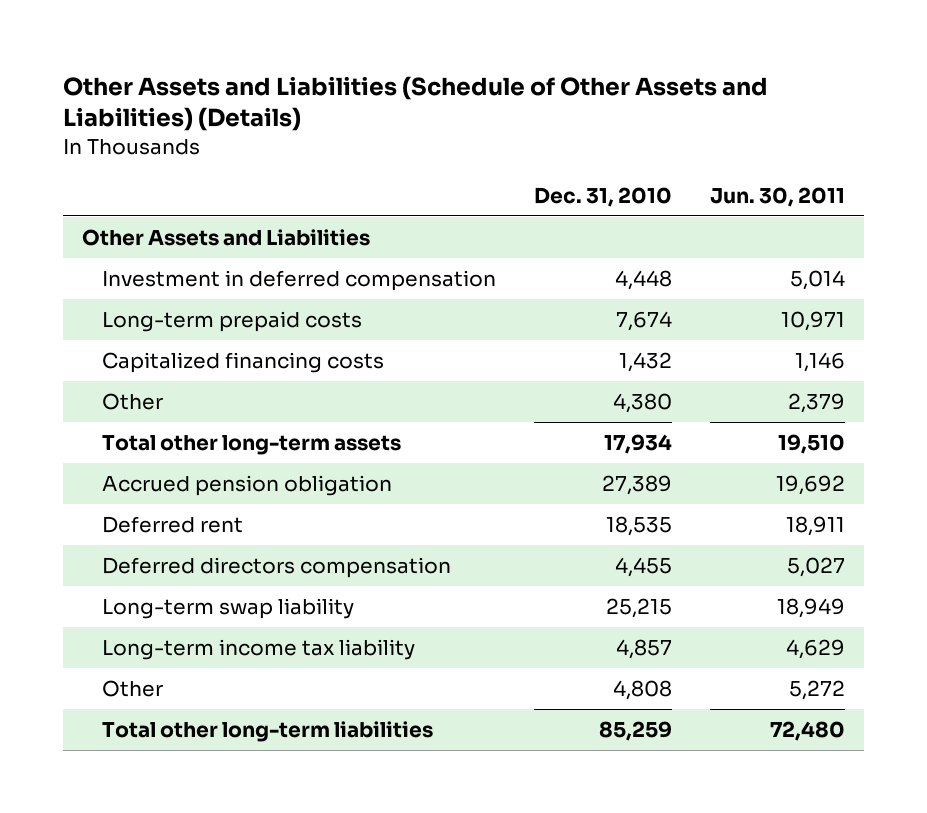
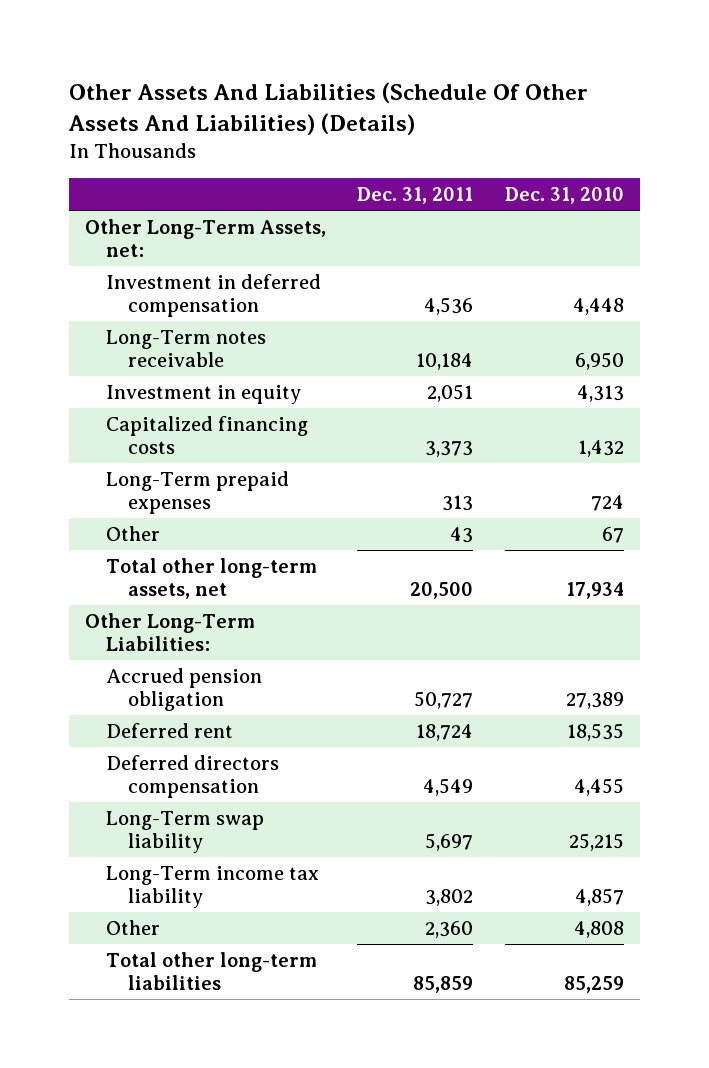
[63,75,769,132] Other Assets and Liabilities (Schedule of Other Assets and Liabilities) (Details) -> [67,81,588,135] Other Assets And Liabilities (Schedule Of Other Assets And Liabilities) (Details)
[710,186,846,207] Jun. 30, 2011 -> none
none -> [357,187,474,205] Dec. 31, 2011
[82,229,371,247] Other Assets and Liabilities -> none
none -> [84,219,326,258] Other Long-Term Assets, net:
[102,311,363,333] Long-term prepaid costs -> [106,330,267,368] Long-Term notes receivable
[616,311,673,332] 7,674 -> [575,352,625,371] 6,950
none -> [106,385,302,405] Investment in equity
none -> [106,471,290,515] Long-Term prepaid expenses
[613,393,673,414] 4,380 -> [602,527,625,544] 67
[102,435,402,456] Total other long-term assets -> [106,558,318,600] Total other long-term assets, net
none -> [84,613,255,652] Other Long-Term Liabilities:
[102,598,355,620] Long-term swap liability -> [106,811,265,854] Long-Term swap liability
[102,639,416,661] Long-term income tax liability -> [106,866,320,909] Long-Term income tax liability

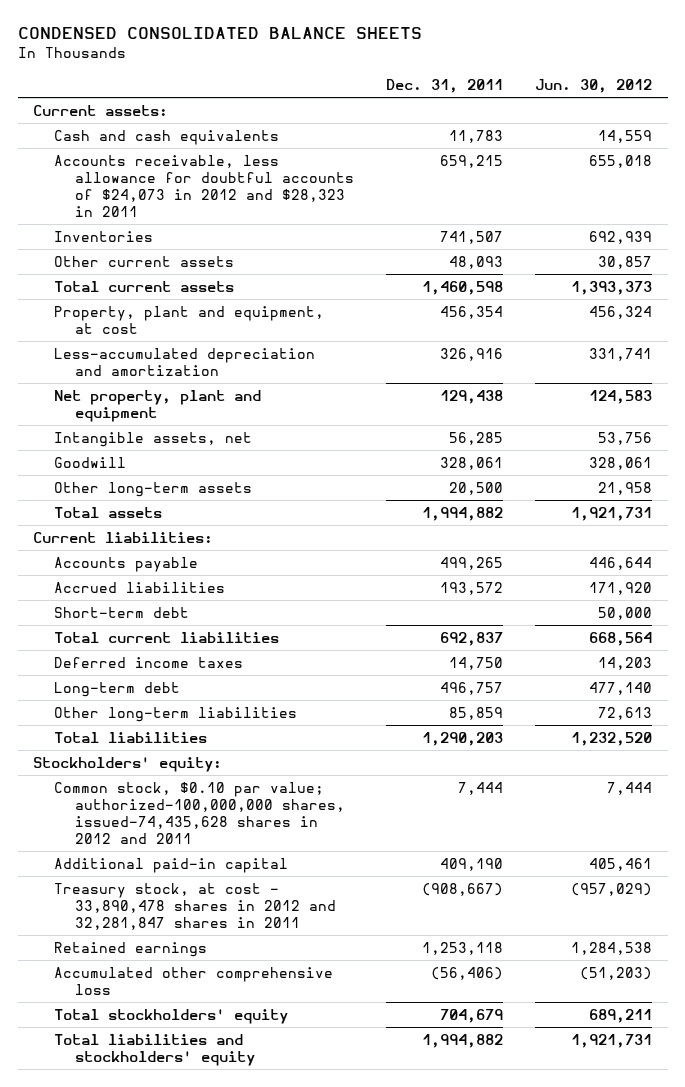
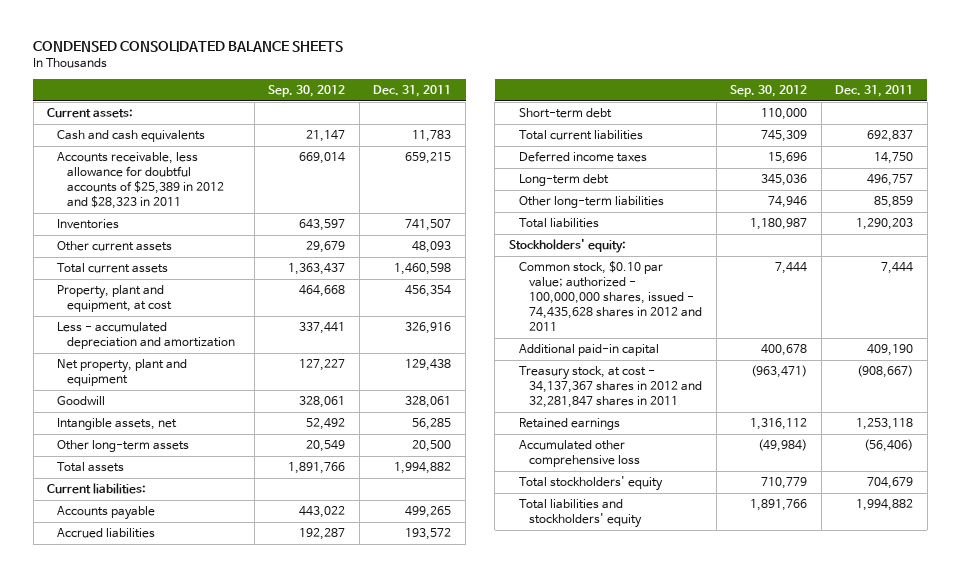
[534,79,652,94] Jun. 30, 2012 -> none
none -> [268,85,346,98] Sep. 30, 2012
[54,154,355,218] Accounts receivable, less allowance for doubtful accounts of $24,073 in 2012 and $28,323 in 2011 -> [57,152,225,209] Accounts receivable, less allowance for doubtful accounts of $25,389 in 2012 and $28,323 in 2011
[54,347,316,376] Less-accumulated depreciation and amortization -> [57,322,236,350] Less - accumulated depreciation and amortization
[54,431,253,447] Intangible assets, net -> [57,418,178,431] Intangible assets, net
[54,781,346,845] Common stock, $0.10 par value; authorized-100,000,000 shares, issued-74,435,628 shares in 2012 and 2011 -> [519,261,703,331] Common stock, $0.10 par value; authorized - 100,000,000 shares, issued - 74,435,628 shares in 2012 and 2011
[54,882,337,931] Treasury stock, at cost - 33,890,478 shares in 2012 and 32,281,847 shares in 2011 -> [519,366,703,408] Treasury stock, at cost - 34,137,367 shares in 2012 and 32,281,847 shares in 2011

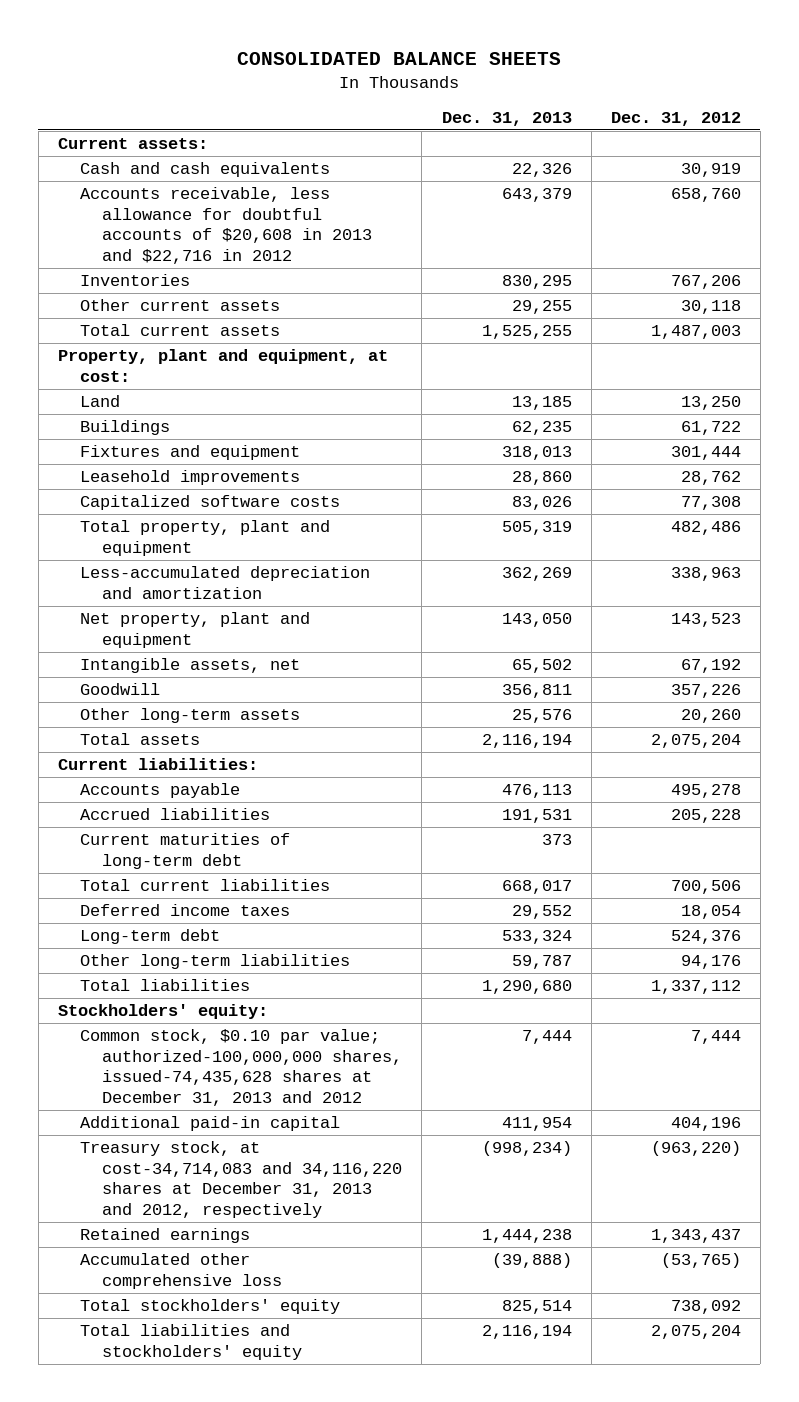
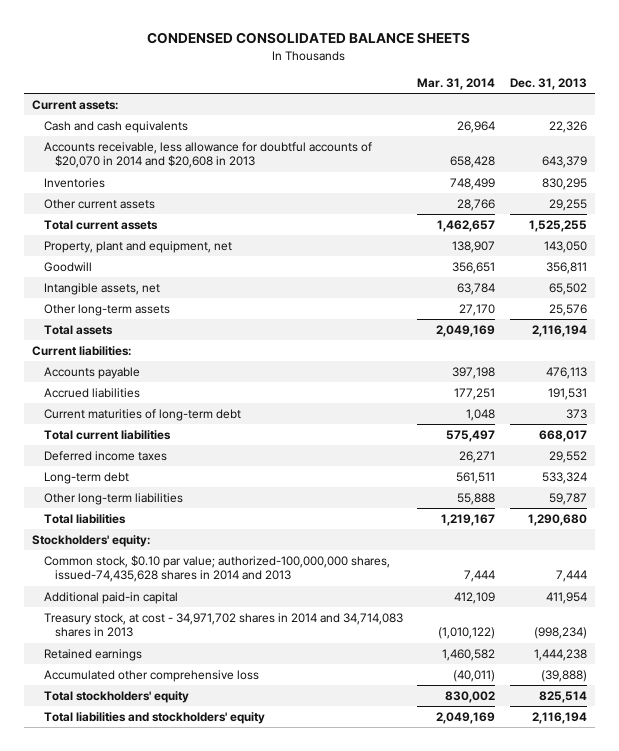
[237,51,562,65] CONSOLIDATED BALANCE SHEETS -> [147,32,471,45] CONDENSED CONSOLIDATED BALANCE SHEETS
[610,111,741,126] Dec. 31, 2012 -> none
none -> [417,77,496,90] Mar. 31, 2014
[80,187,373,264] Accounts receivable, less allowance for doubtful accounts of $20,608 in 2013 and $22,716 in 2012 -> [43,141,372,169] Accounts receivable, less allowance for doubtful accounts of $20,070 in 2014 and $20,608 in 2013
[57,349,388,382] Property, plant and equipment, at cost: -> none
[80,395,121,408] Land -> none
[80,420,171,436] Buildings -> none
[80,445,301,461] Fixtures and equipment -> none
[80,470,301,486] Leasehold improvements -> none
[80,495,341,511] Capitalized software costs -> none
[80,520,331,556] Total property, plant and equipment -> none
[80,566,371,599] Less-accumulated depreciation and amortization -> none
[80,612,311,648] Net property, plant and equipment -> [43,240,232,253] Property, plant and equipment, net
[80,658,301,674] Intangible assets, net -> [43,282,160,295] Intangible assets, net
[80,1029,403,1106] Common stock, $0.10 par value; authorized-100,000,000 shares, issued-74,435,628 shares at December 31, 2013 and 2012 -> [43,554,390,583] Common stock, $0.10 par value; authorized-100,000,000 shares, issued-74,435,628 shares in 2014 and 2013
[80,1141,403,1218] Treasury stock, at cost-34,714,083 and 34,116,220 shares at December 31, 2013 and 2012, respectively -> [43,612,403,638] Treasury stock, at cost - 34,971,702 shares in 2014 and 34,714,083 shares in 2013

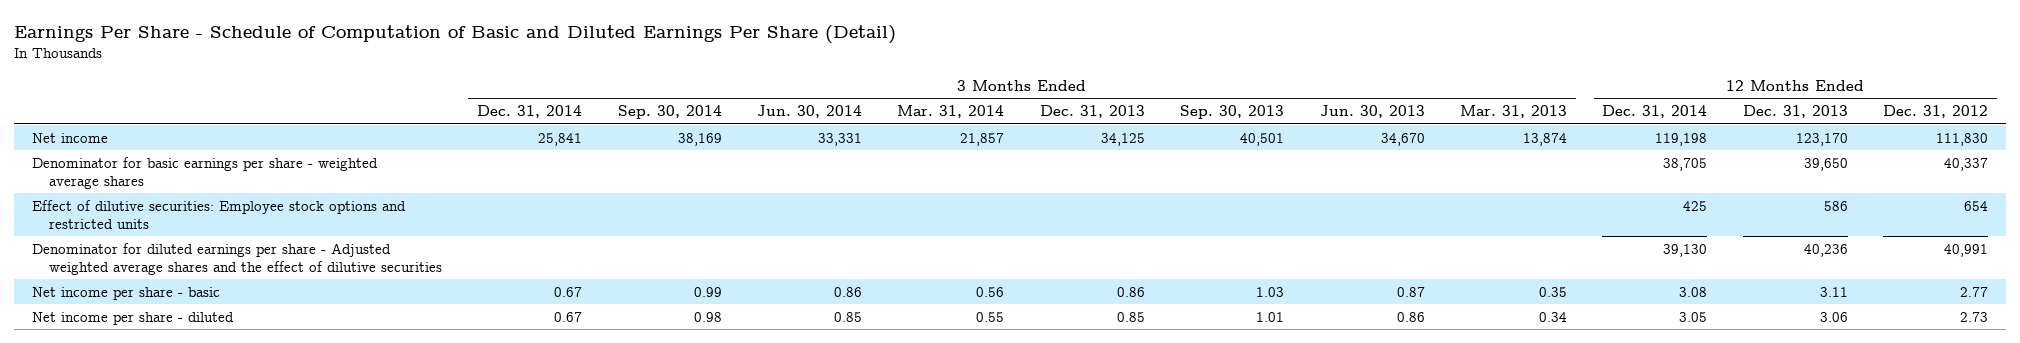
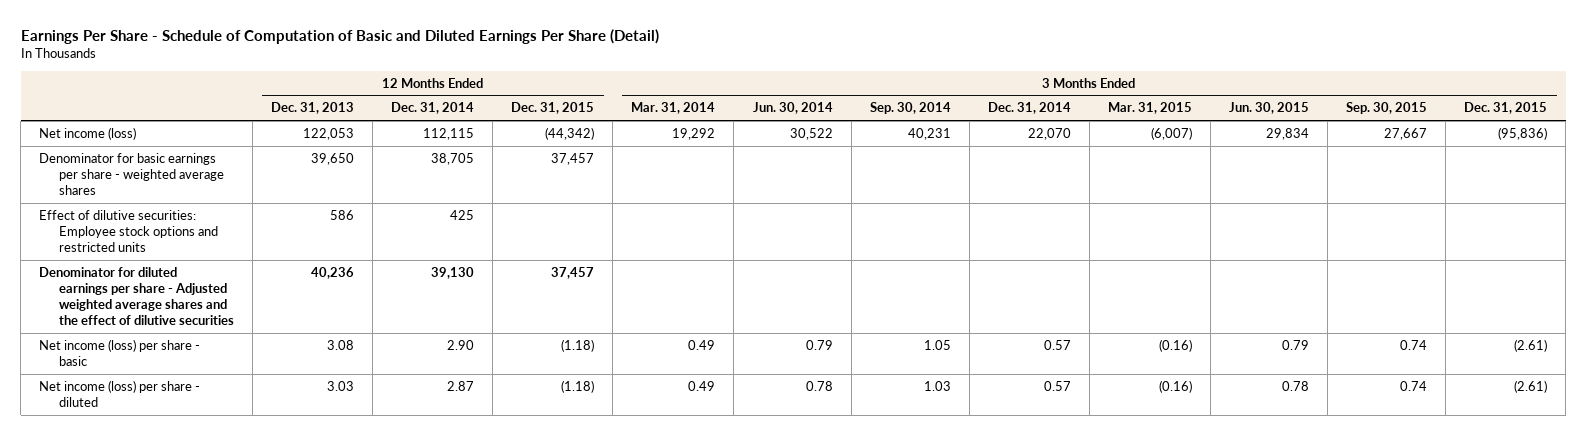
[1039,105,1145,119] Dec. 31, 2013 -> none
[1180,105,1285,120] Sep. 30, 2013 -> none
[1319,105,1425,119] Jun. 30, 2013 -> none
[1459,105,1567,119] Mar. 31, 2013 -> none
[1883,105,1989,119] Dec. 31, 2012 -> none
none -> [511,102,595,115] Dec. 31, 2015
none -> [1107,102,1192,115] Mar. 31, 2015
none -> [1229,102,1310,115] Jun. 30, 2015
none -> [1346,102,1428,115] Sep. 30, 2015
none -> [1464,102,1548,115] Dec. 31, 2015
[31,132,108,143] Net income -> [39,126,137,140] Net income (loss)
[538,132,583,146] 25,841 -> [1027,127,1071,140] 22,070
[677,132,722,146] 38,169 -> [907,127,951,140] 40,231
[817,132,862,146] 33,331 -> [789,127,833,140] 30,522
[960,132,1005,146] 21,857 -> [672,127,716,140] 19,292
[1655,132,1708,146] 119,198 -> [423,127,475,140] 112,115
[1795,132,1848,146] 123,170 -> [303,127,355,140] 122,053
[31,286,220,300] Net income per share - basic -> [39,338,201,367] Net income (loss) per share - basic
[554,286,583,297] 0.67 -> [1043,339,1071,350] 0.57
[693,286,722,297] 0.99 -> [923,339,951,350] 1.05
[833,286,862,297] 0.86 -> [805,339,833,350] 0.79
[976,286,1005,297] 0.56 -> [688,339,716,350] 0.49
[1679,286,1708,297] 3.08 -> [447,339,475,350] 2.90
[1819,286,1848,297] 3.11 -> [327,339,355,350] 3.08
[31,311,234,325] Net income per share - diluted -> [39,379,201,408] Net income (loss) per share - diluted
[554,311,583,322] 0.67 -> [1043,380,1071,391] 0.57
[693,311,722,322] 0.98 -> [923,380,951,391] 1.03
[833,311,862,322] 0.85 -> [805,380,833,391] 0.78
[976,311,1005,322] 0.55 -> [688,380,716,391] 0.49
[1679,311,1708,322] 3.05 -> [447,380,475,391] 2.87
[1819,311,1848,322] 3.06 -> [327,380,355,391] 3.03

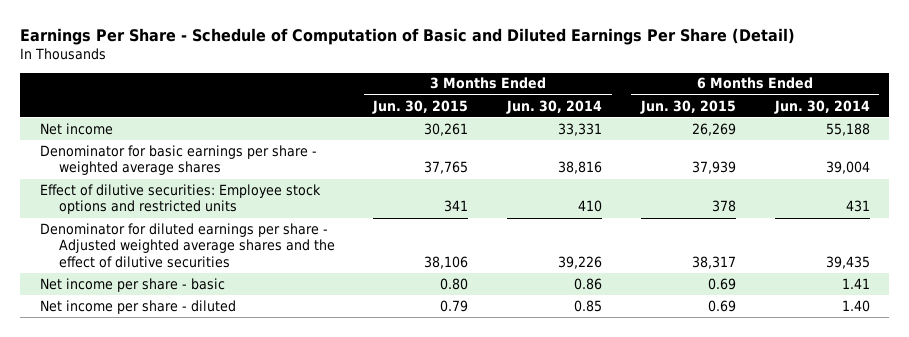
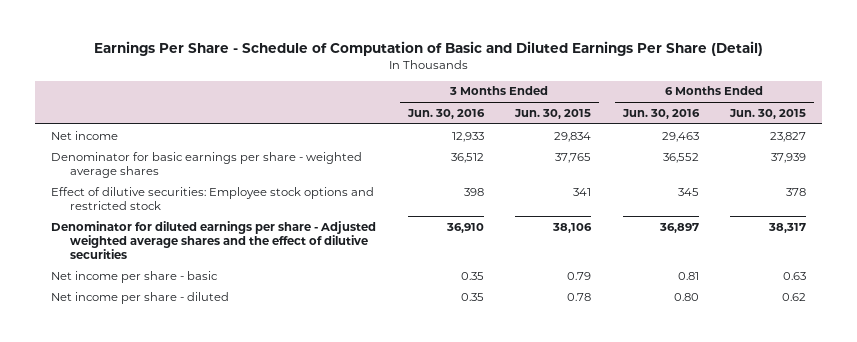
[506,99,603,114] Jun. 30, 2014 -> none
[773,99,870,114] Jun. 30, 2014 -> none
none -> [406,108,485,119] Jun. 30, 2016
none -> [621,108,700,119] Jun. 30, 2016
[424,122,469,136] 30,261 -> [554,131,592,142] 29,834
[691,122,736,136] 26,269 -> [770,131,807,142] 23,827
[39,183,321,215] Effect of dilutive securities: Employee stock options and restricted units -> [51,186,375,210] Effect of dilutive securities: Employee stock options and restricted stock
[440,277,469,290] 0.80 -> [567,271,592,280] 0.79
[707,277,736,290] 0.69 -> [783,271,807,280] 0.63
[440,299,469,312] 0.79 -> [567,292,592,301] 0.78
[707,299,736,312] 0.69 -> [782,292,807,301] 0.62

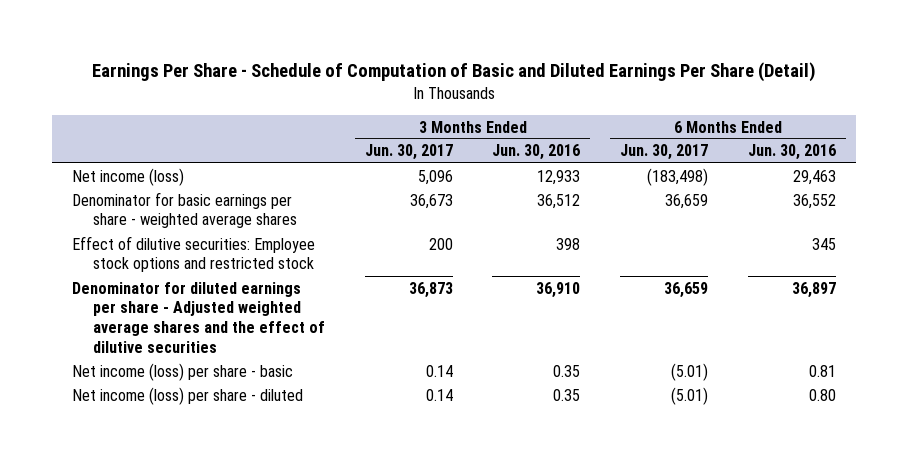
[514,108,592,119] Jun. 30, 2015 -> none
[729,108,807,119] Jun. 30, 2015 -> none
none -> [364,144,453,161] Jun. 30, 2017
none -> [620,144,709,161] Jun. 30, 2017
[51,130,119,140] Net income -> [72,167,185,186] Net income (loss)
[51,270,219,283] Net income per share - basic -> [72,362,294,381] Net income (loss) per share - basic
[51,291,230,304] Net income per share - diluted -> [72,386,304,405] Net income (loss) per share - diluted

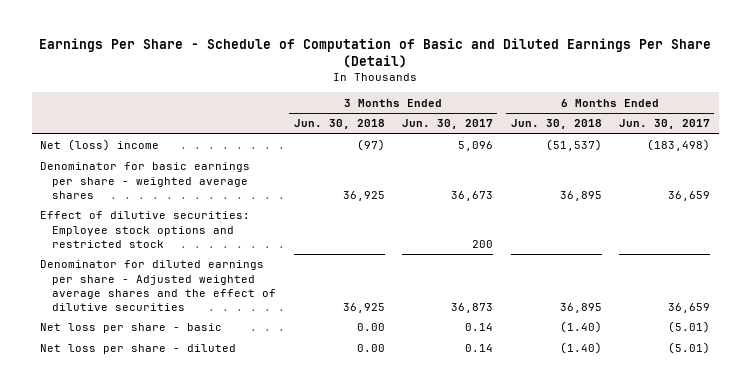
[492,144,581,161] Jun. 30, 2016 -> none
[747,144,836,161] Jun. 30, 2016 -> none
none -> [293,119,385,130] Jun. 30, 2018
none -> [510,119,602,130] Jun. 30, 2018
[72,167,185,186] Net income (loss) -> [40,139,160,152] Net (loss) income
[72,362,294,381] Net income (loss) per share - basic -> [40,323,223,334] Net loss per share - basic
[72,386,304,405] Net income (loss) per share - diluted -> [40,344,237,355] Net loss per share - diluted

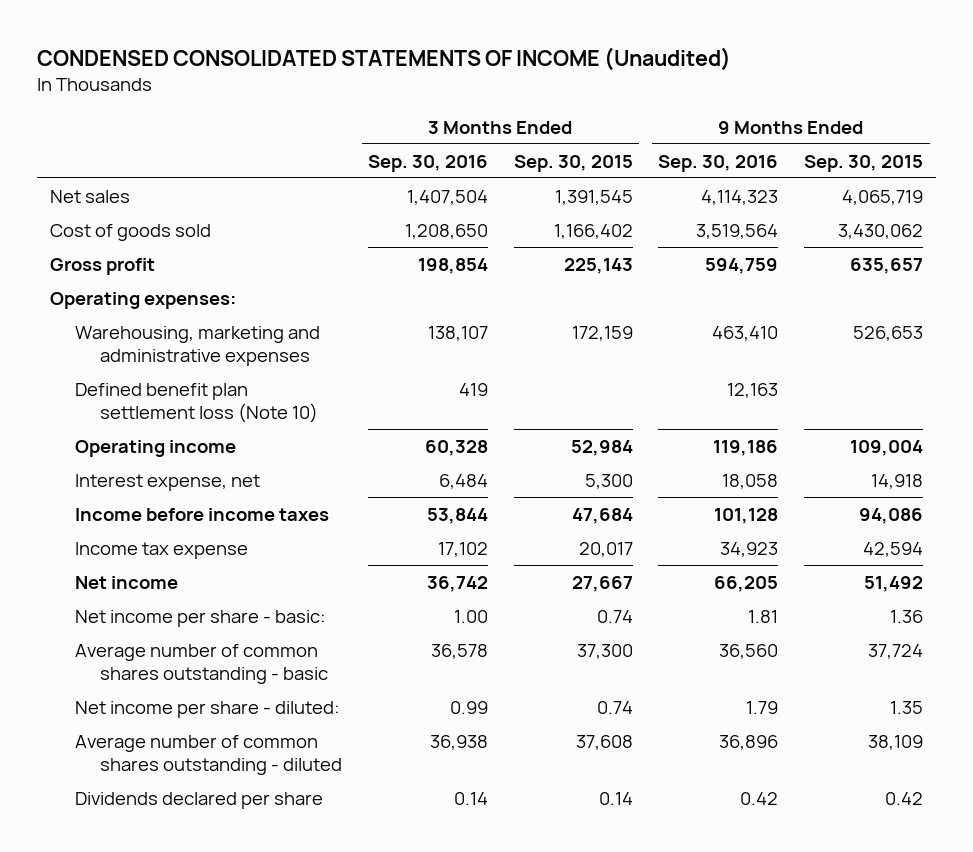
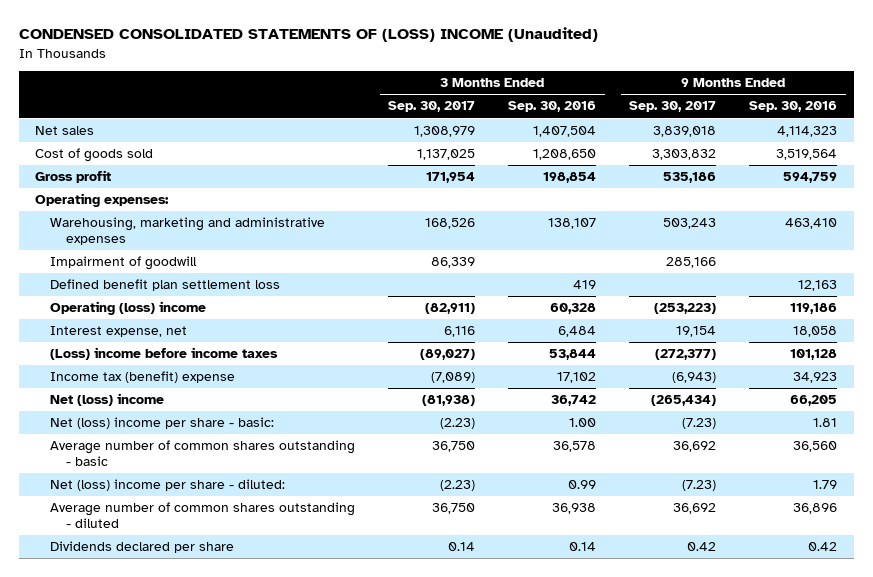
[37,47,732,72] CONDENSED CONSOLIDATED STATEMENTS OF INCOME (Unaudited) -> [18,27,598,43] CONDENSED CONSOLIDATED STATEMENTS OF (LOSS) INCOME (Unaudited)
[513,154,633,172] Sep. 30, 2015 -> none
[804,154,924,172] Sep. 30, 2015 -> none
none -> [388,101,476,113] Sep. 30, 2017
none -> [629,101,717,113] Sep. 30, 2017
none -> [50,256,198,271] Impairment of goodwill
[75,382,319,423] Defined benefit plan settlement loss (Note 10) -> [50,279,281,292] Defined benefit plan settlement loss
[75,439,237,457] Operating income -> [50,301,207,316] Operating (loss) income
[75,507,330,521] Income before income taxes -> [50,347,279,361] (Loss) income before income taxes
[75,541,249,559] Income tax expense -> [50,371,236,384] Income tax (benefit) expense
[75,575,179,589] Net income -> [50,393,165,407] Net (loss) income
[75,609,327,627] Net income per share - basic: -> [50,417,275,430] Net (loss) income per share - basic:
[75,700,341,718] Net income per share - diluted: -> [50,479,286,492] Net (loss) income per share - diluted:

